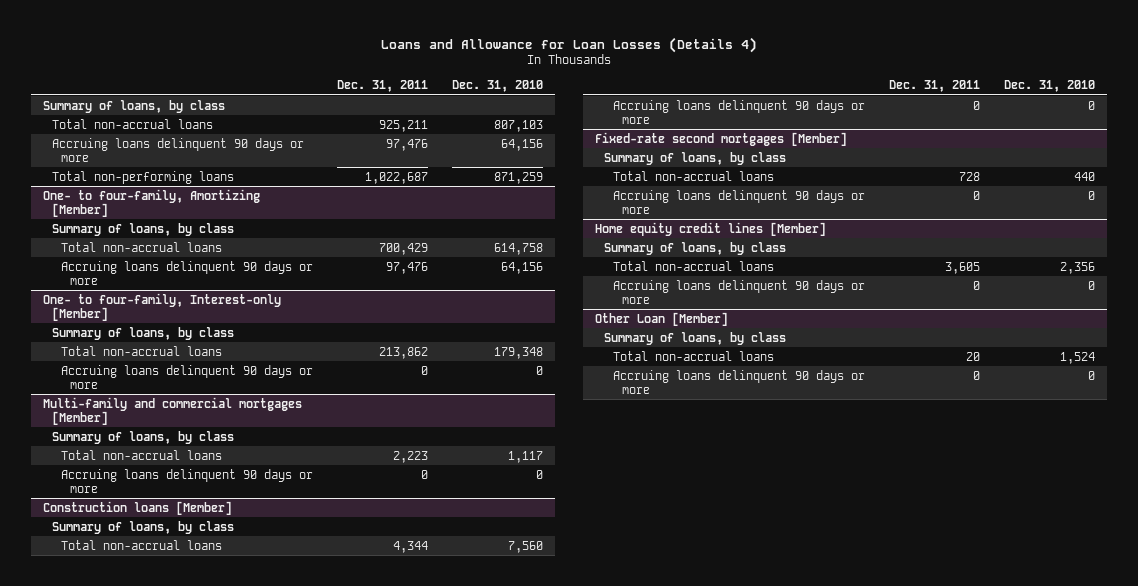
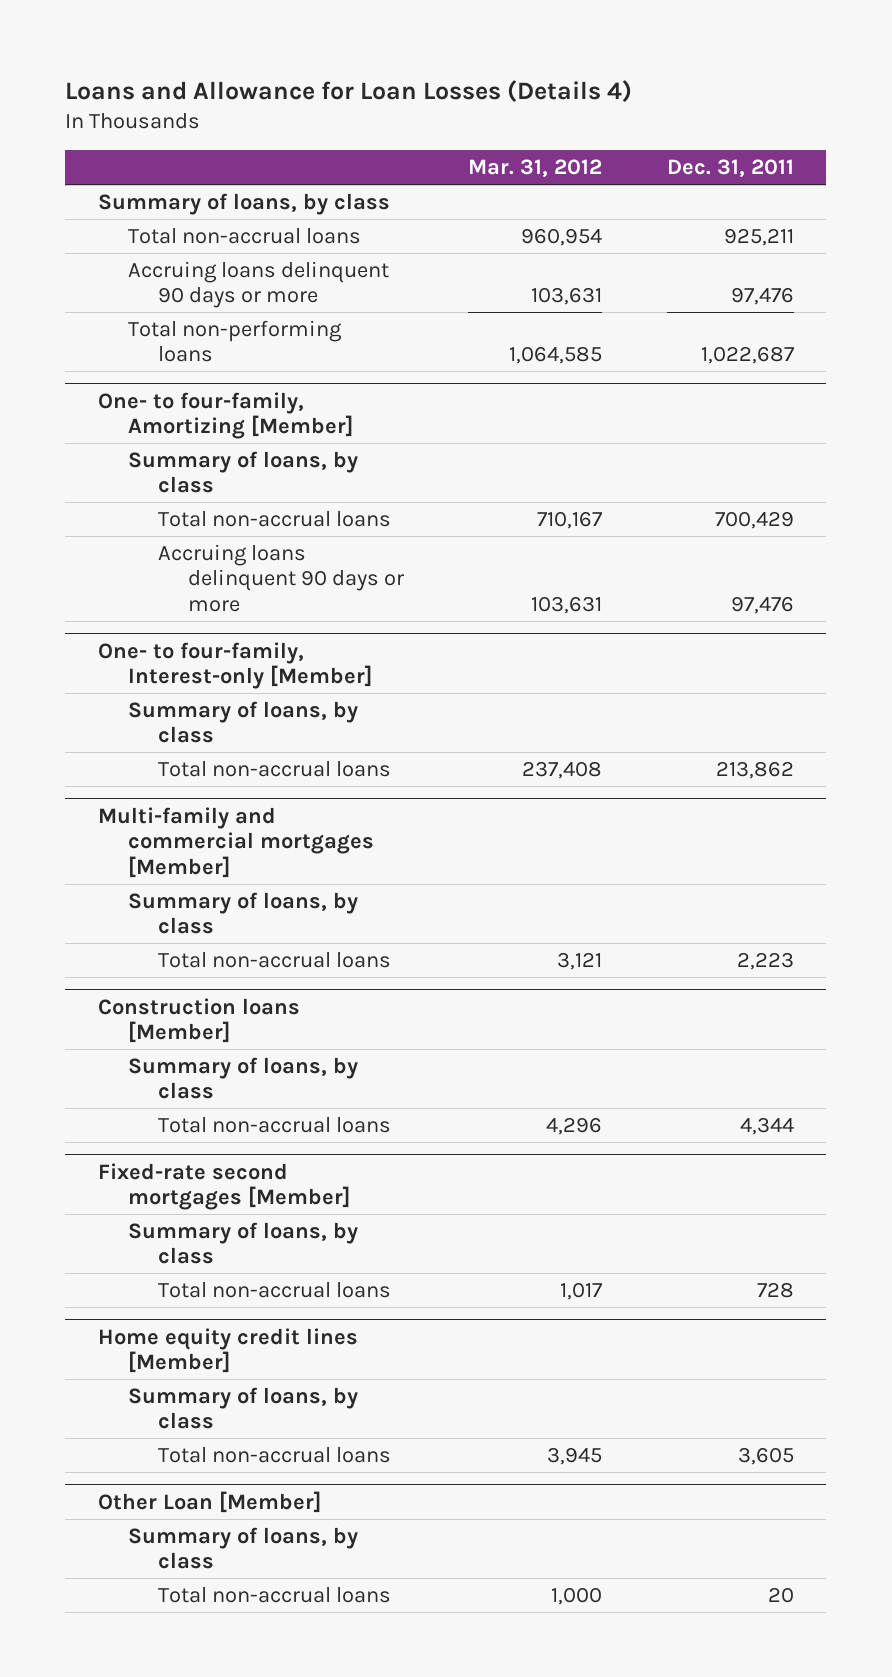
[451,79,543,92] Dec. 31, 2010 -> none
none -> [468,159,603,178] Mar. 31, 2012
[60,364,313,389] Accruing loans delinquent 90 days or more -> none
[60,468,313,493] Accruing loans delinquent 90 days or more -> none
[613,99,866,124] Accruing loans delinquent 90 days or more -> none
[613,189,866,214] Accruing loans delinquent 90 days or more -> none
[613,279,866,304] Accruing loans delinquent 90 days or more -> none
[613,369,866,394] Accruing loans delinquent 90 days or more -> none

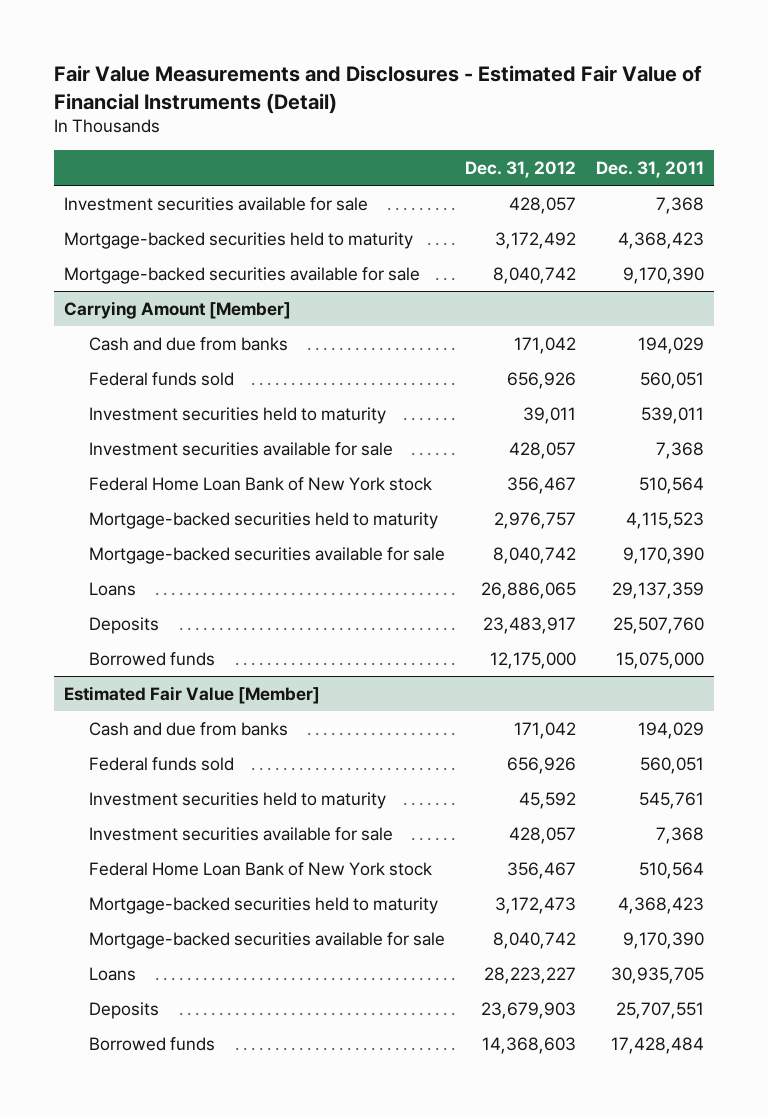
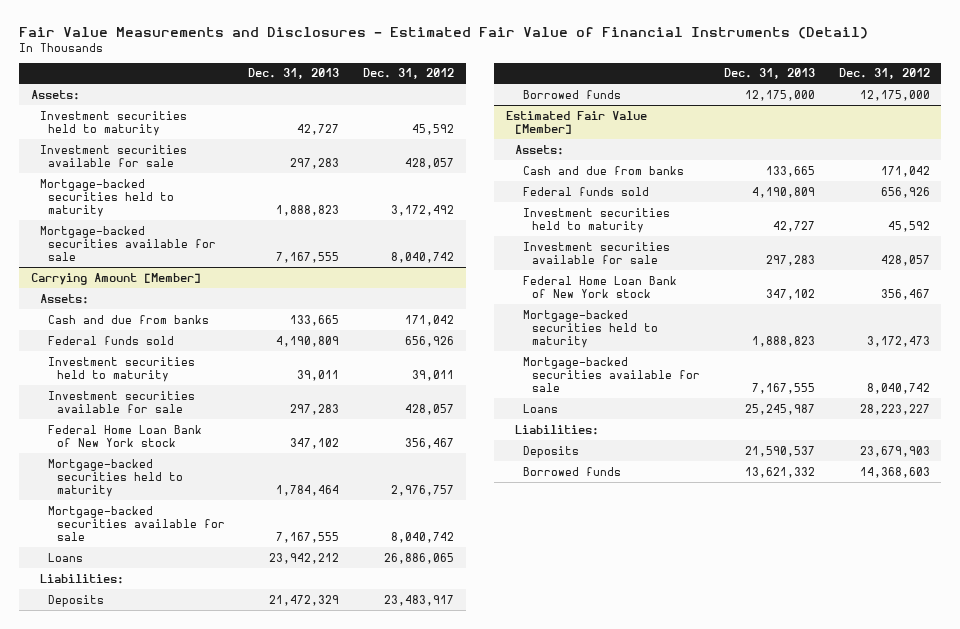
[596,160,705,178] Dec. 31, 2011 -> none
none -> [248,68,340,80] Dec. 31, 2013
none -> [30,89,80,100] Assets:
none -> [39,110,187,136] Investment securities held to maturity
none -> [39,293,89,304] Assets:
none -> [39,573,124,584] Liabilities:
none -> [514,144,564,155] Assets:
none -> [514,424,599,435] Liabilities:

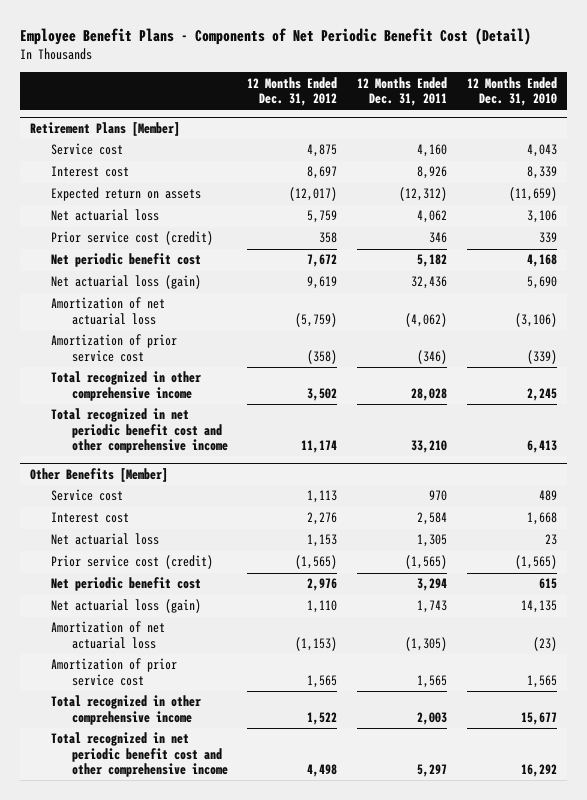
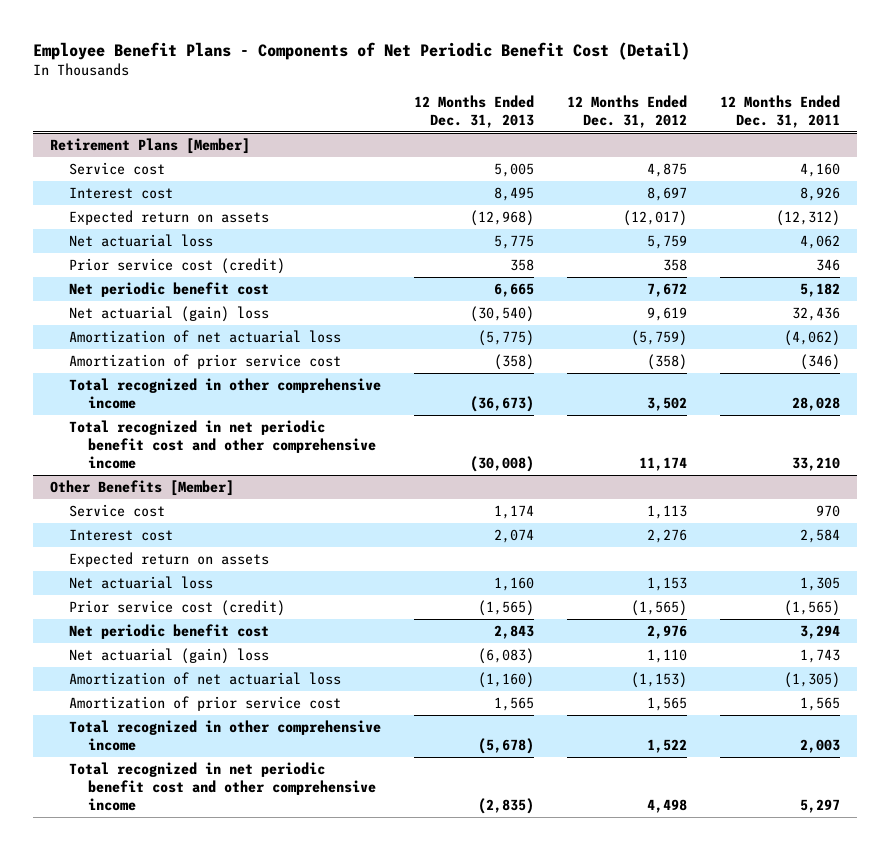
[467,76,558,106] 12 Months Ended Dec. 31, 2010 -> none
none -> [414,94,535,128] 12 Months Ended Dec. 31, 2013
[50,275,201,290] Net actuarial loss (gain) -> [68,306,269,323] Net actuarial (gain) loss
none -> [68,552,269,568] Expected return on assets
[50,599,201,614] Net actuarial loss (gain) -> [68,648,269,665] Net actuarial (gain) loss

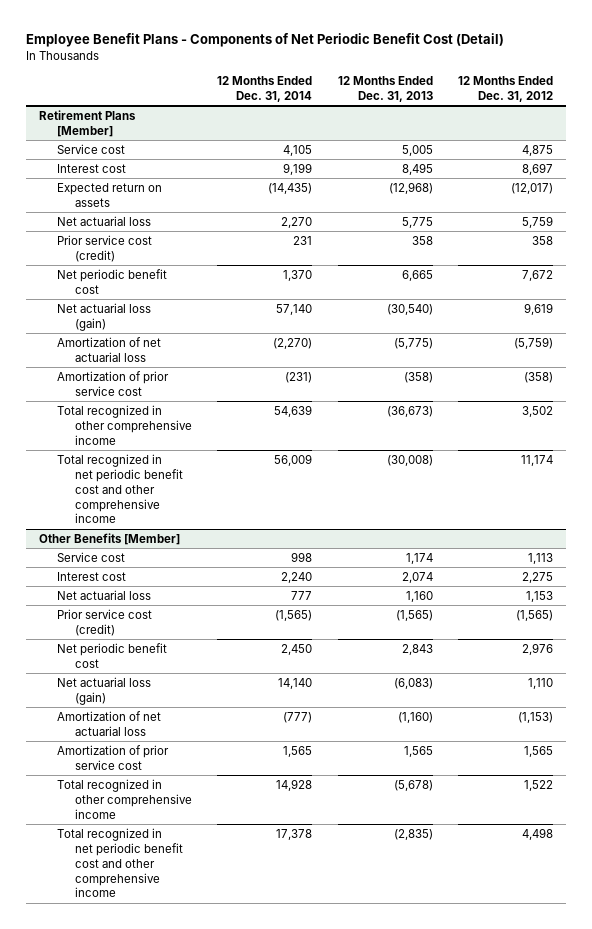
[720,94,841,128] 12 Months Ended Dec. 31, 2011 -> none
none -> [217,76,313,102] 12 Months Ended Dec. 31, 2014
[68,306,269,323] Net actuarial (gain) loss -> [56,302,151,331] Net actuarial loss (gain)
[68,552,269,568] Expected return on assets -> none
[647,529,688,544] 2,276 -> [522,571,554,583] 2,275
[68,648,269,665] Net actuarial (gain) loss -> [56,676,151,705] Net actuarial loss (gain)

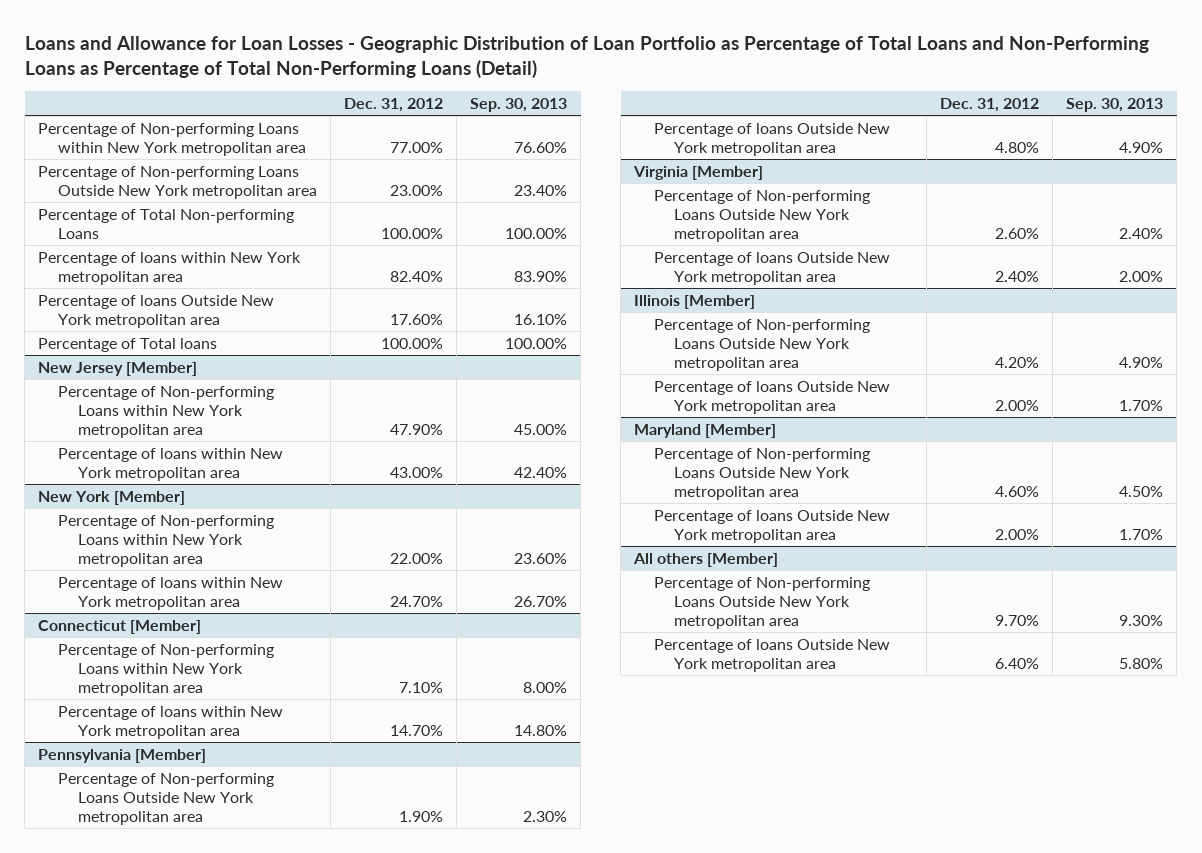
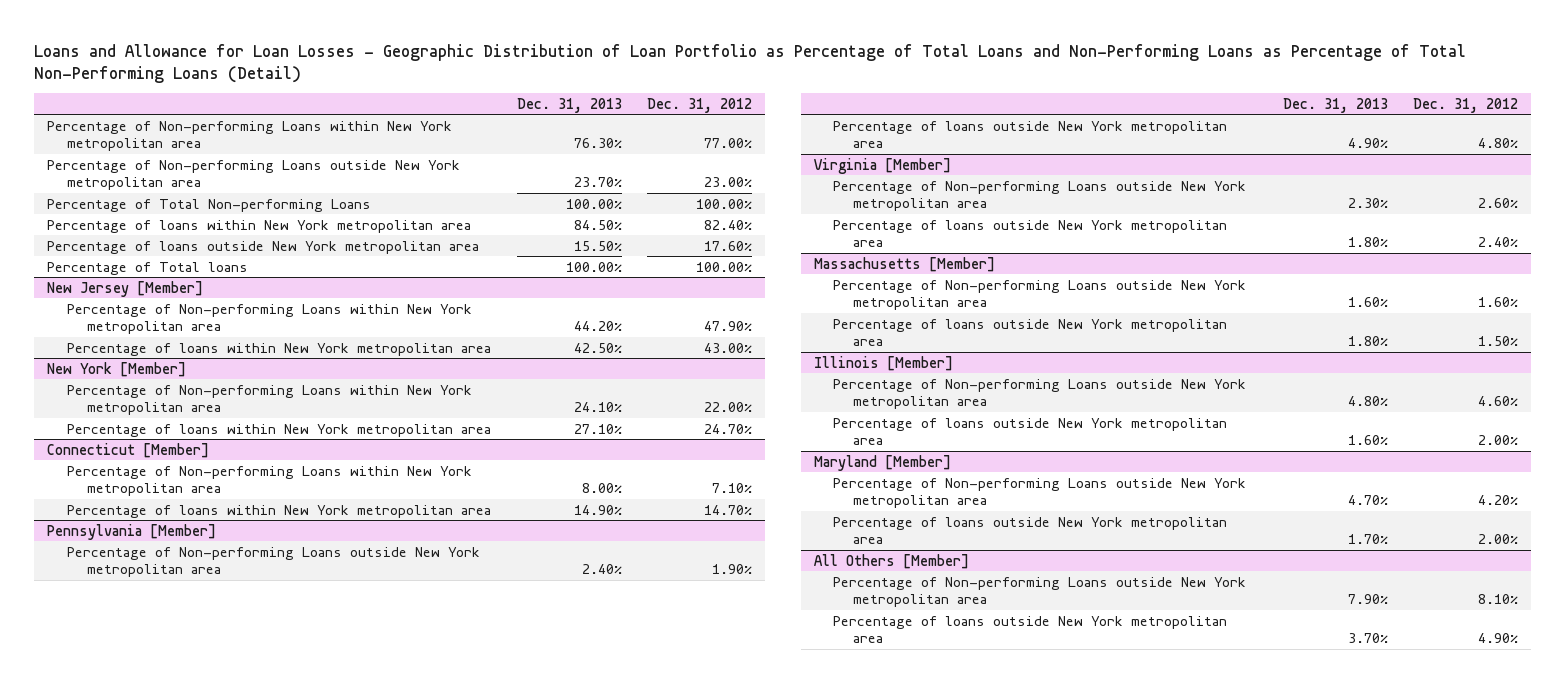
[470,98,568,113] Sep. 30, 2013 -> none
none -> [516,97,622,113] Dec. 31, 2013
[38,165,318,200] Percentage of Non-performing Loans Outside New York metropolitan area -> [47,159,461,190] Percentage of Non-performing Loans outside New York metropolitan area
[38,294,275,329] Percentage of loans Outside New York metropolitan area -> [47,240,480,254] Percentage of loans outside New York metropolitan area
[58,772,275,826] Percentage of Non-performing Loans Outside New York metropolitan area -> [67,546,481,577] Percentage of Non-performing Loans outside New York metropolitan area
[654,122,891,157] Percentage of loans Outside New York metropolitan area -> [833,120,1228,148] Percentage of loans outside New York metropolitan area
[654,189,871,243] Percentage of Non-performing Loans Outside New York metropolitan area -> [833,180,1247,211] Percentage of Non-performing Loans outside New York metropolitan area
[654,251,891,286] Percentage of loans Outside New York metropolitan area -> [833,219,1228,247] Percentage of loans outside New York metropolitan area
none -> [813,256,995,272] Massachusetts [Member]
none -> [833,279,1247,310] Percentage of Non-performing Loans outside New York metropolitan area
none -> [833,318,1228,346] Percentage of loans outside New York metropolitan area
[654,318,871,372] Percentage of Non-performing Loans Outside New York metropolitan area -> [833,378,1247,409] Percentage of Non-performing Loans outside New York metropolitan area
[995,357,1040,369] 4.20% -> [1478,395,1519,406] 4.60%
[654,380,891,415] Percentage of loans Outside New York metropolitan area -> [833,417,1228,445] Percentage of loans outside New York metropolitan area
[654,447,871,501] Percentage of Non-performing Loans Outside New York metropolitan area -> [833,477,1247,508] Percentage of Non-performing Loans outside New York metropolitan area
[995,486,1040,498] 4.60% -> [1478,494,1519,505] 4.20%
[654,509,891,544] Percentage of loans Outside New York metropolitan area -> [833,516,1228,544] Percentage of loans outside New York metropolitan area
[633,552,779,567] All others [Member] -> [813,553,969,569] All Others [Member]
[654,576,871,630] Percentage of Non-performing Loans Outside New York metropolitan area -> [833,576,1247,607] Percentage of Non-performing Loans outside New York metropolitan area
[995,615,1040,627] 9.70% -> [1478,593,1519,604] 8.10%
[654,638,891,673] Percentage of loans Outside New York metropolitan area -> [833,615,1228,643] Percentage of loans outside New York metropolitan area
[995,658,1040,670] 6.40% -> [1478,632,1519,643] 4.90%

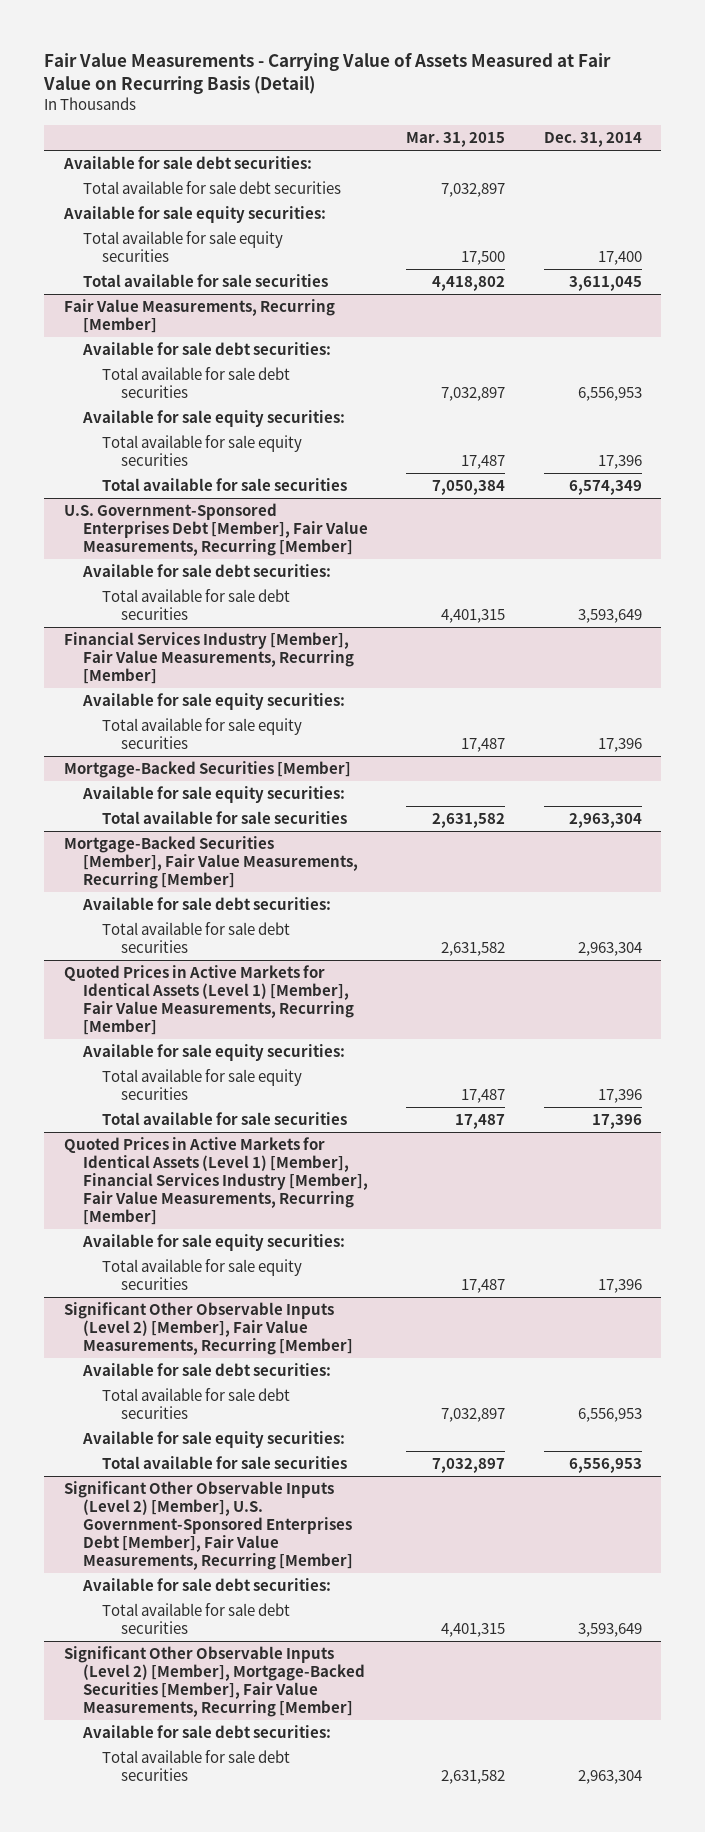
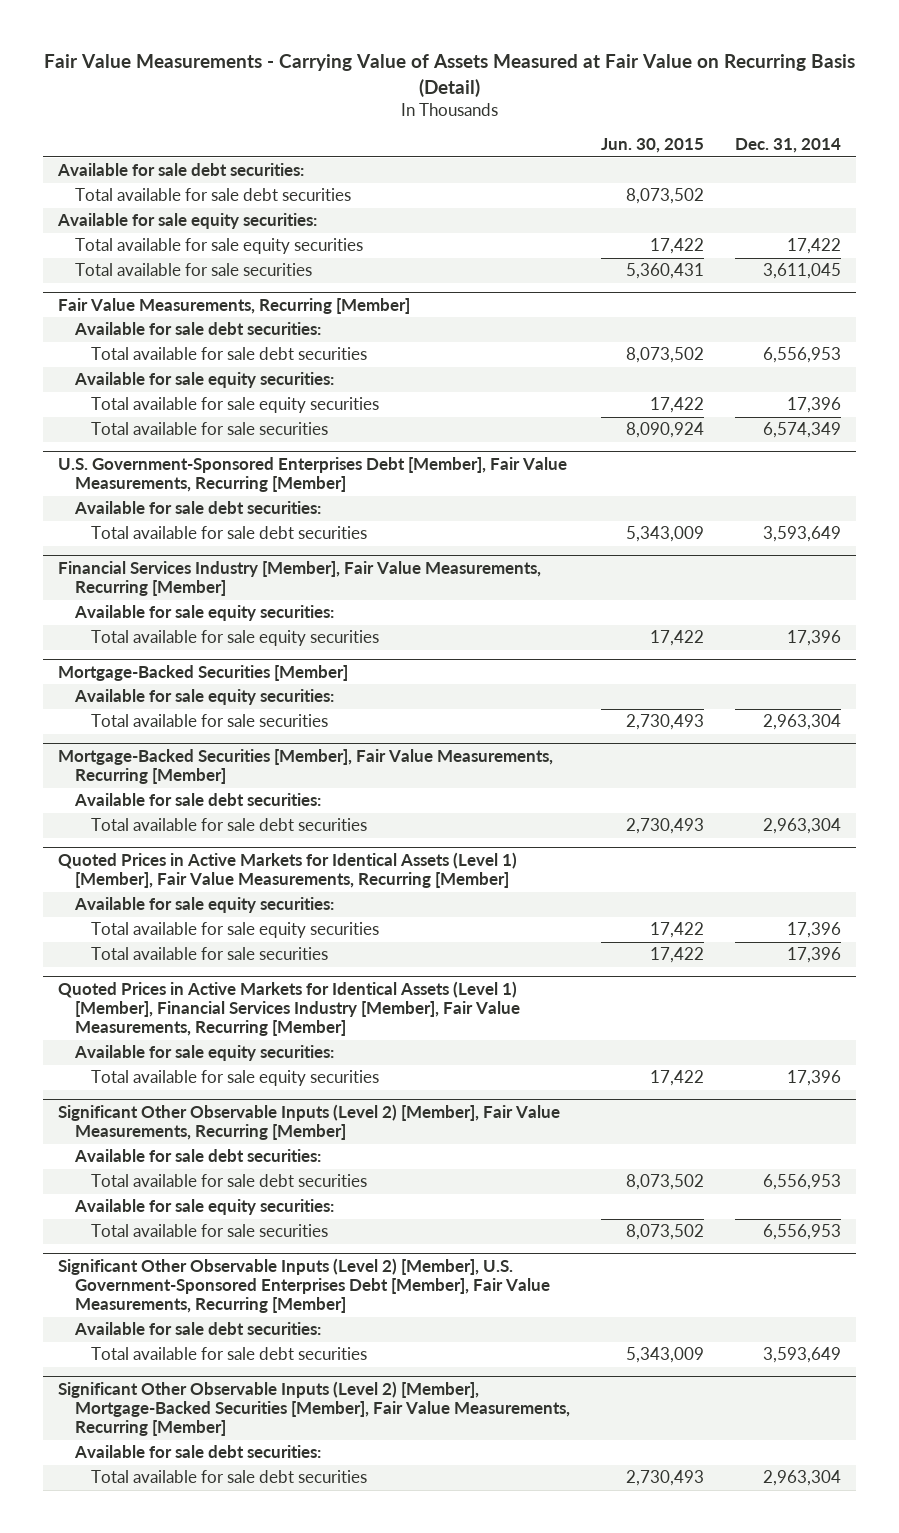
[406,132,506,148] Mar. 31, 2015 -> none
none -> [600,138,704,154] Jun. 30, 2015
[597,250,642,265] 17,400 -> [786,238,841,255] 17,422

